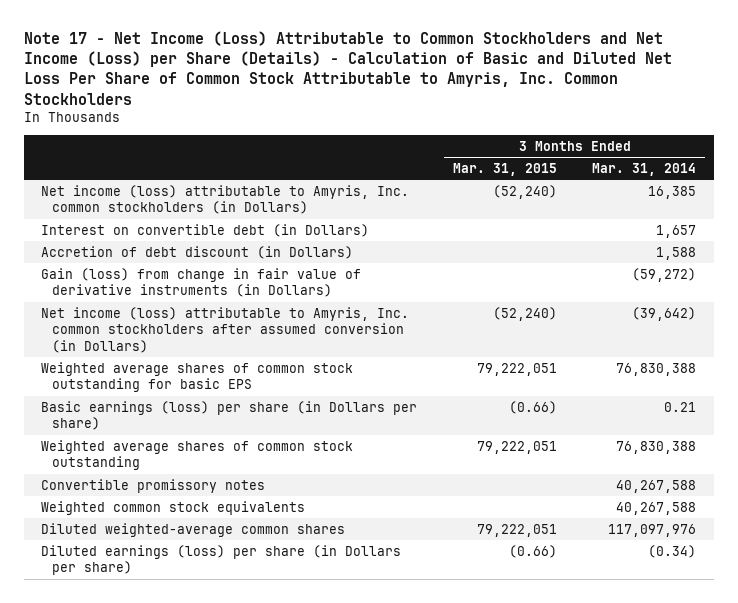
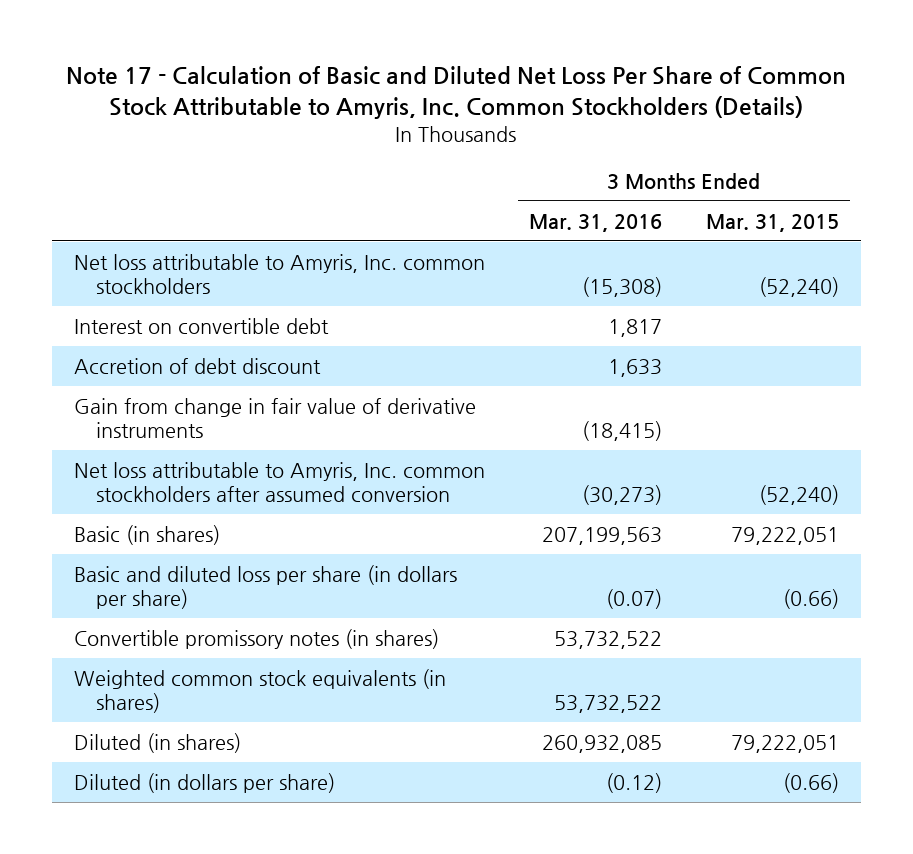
[23,30,672,105] Note 17 - Net Income (Loss) Attributable to Common Stockholders and Net Income (Loss) per Share (Details) - Calculation of Basic and Diluted Net Loss Per Share of Common Stock Attributable to Amyris, Inc. Common Stockholders -> [66,65,847,119] Note 17 - Calculation of Basic and Diluted Net Loss Per Share of Common Stock Attributable to Amyris, Inc. Common Stockholders (Details)
[592,163,697,177] Mar. 31, 2014 -> none
none -> [528,213,662,232] Mar. 31, 2016
[41,439,354,471] Weighted average shares of common stock outstanding -> none
[41,184,410,215] Net income (loss) attributable to Amyris, Inc. common stockholders (in Dollars) -> [73,253,485,294] Net loss attributable to Amyris, Inc. common stockholders
[41,223,370,237] Interest on convertible debt (in Dollars) -> [73,317,329,334] Interest on convertible debt
[41,245,354,259] Accretion of debt discount (in Dollars) -> [73,357,321,374] Accretion of debt discount
[41,267,362,298] Gain (loss) from change in fair value of derivative instruments (in Dollars) -> [73,397,476,438] Gain from change in fair value of derivative instruments
[41,306,410,353] Net income (loss) attributable to Amyris, Inc. common stockholders after assumed conversion (in Dollars) -> [73,461,485,502] Net loss attributable to Amyris, Inc. common stockholders after assumed conversion
[41,361,354,393] Weighted average shares of common stock outstanding for basic EPS -> [73,524,220,545] Basic (in shares)
[41,400,418,431] Basic earnings (loss) per share (in Dollars per share) -> [73,564,457,609] Basic and diluted loss per share (in dollars per share)
[41,478,266,493] Convertible promissory notes -> [73,628,439,649] Convertible promissory notes (in shares)
[41,500,306,515] Weighted common stock equivalents -> [73,668,446,713] Weighted common stock equivalents (in shares)
[41,522,346,537] Diluted weighted-average common shares -> [73,732,241,753] Diluted (in shares)
[41,544,402,576] Diluted earnings (loss) per share (in Dollars per share) -> [73,772,335,793] Diluted (in dollars per share)

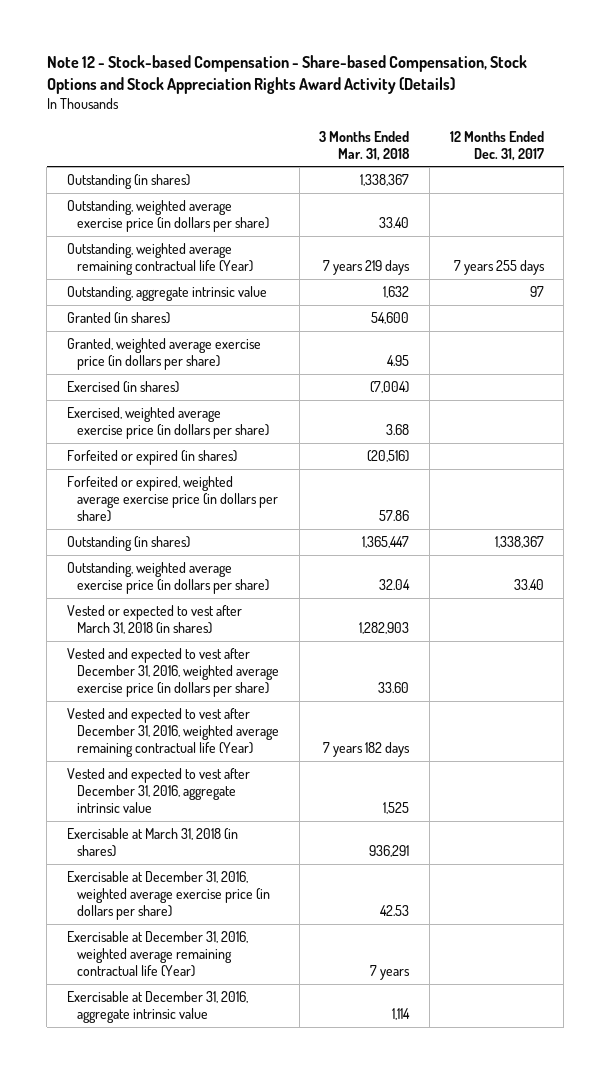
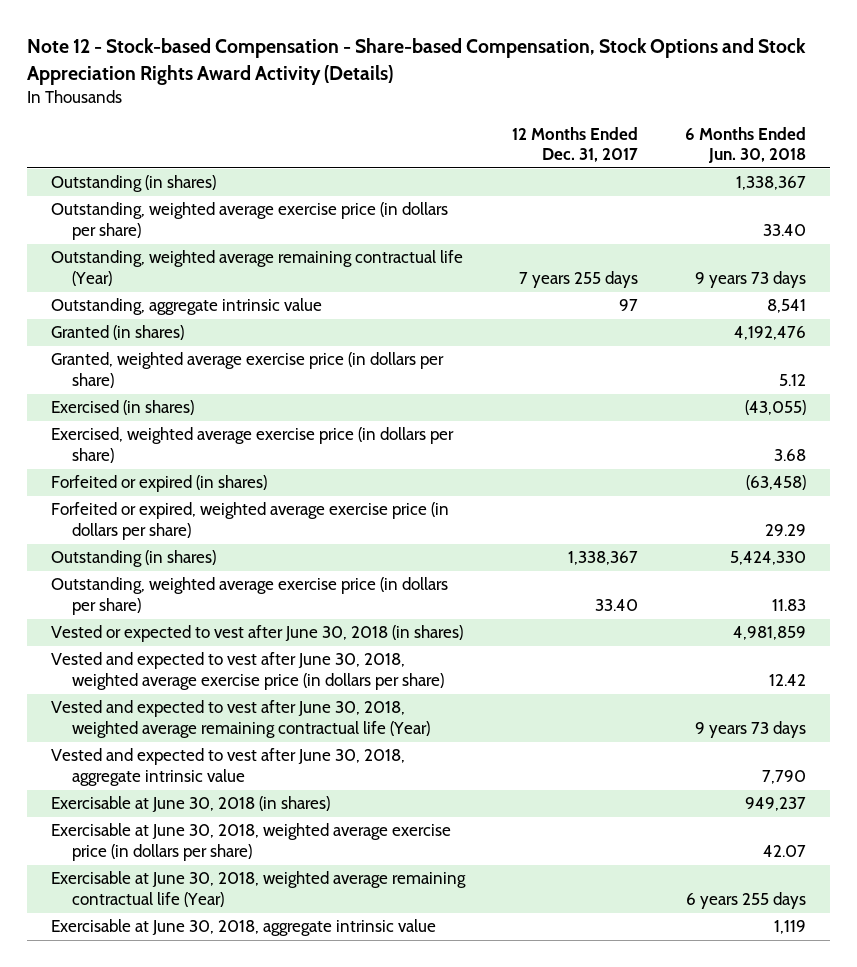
[319,130,411,161] 3 Months Ended Mar. 31, 2018 -> none
none -> [685,126,807,164] 6 Months Ended Jun. 30, 2018
[66,605,242,635] Vested or expected to vest after March 31, 2018 (in shares) -> [50,625,463,643] Vested or expected to vest after June 30, 2018 (in shares)
[66,648,280,697] Vested and expected to vest after December 31, 2016, weighted average exercise price (in dollars per share) -> [50,652,444,691] Vested and expected to vest after June 30, 2018, weighted average exercise price (in dollars per share)
[66,708,280,757] Vested and expected to vest after December 31, 2016, weighted average remaining contractual life (Year) -> [50,700,430,739] Vested and expected to vest after June 30, 2018, weighted average remaining contractual life (Year)
[66,768,250,813] Vested and expected to vest after December 31, 2016, aggregate intrinsic value -> [50,748,405,787] Vested and expected to vest after June 30, 2018, aggregate intrinsic value
[66,828,238,858] Exercisable at March 31, 2018 (in shares) -> [50,796,330,813] Exercisable at June 30, 2018 (in shares)
[66,871,271,920] Exercisable at December 31, 2016, weighted average exercise price (in dollars per share) -> [50,823,451,862] Exercisable at June 30, 2018, weighted average exercise price (in dollars per share)
[66,931,248,977] Exercisable at December 31, 2016, weighted average remaining contractual life (Year) -> [50,871,466,908] Exercisable at June 30, 2018, weighted average remaining contractual life (Year)
[66,991,248,1024] Exercisable at December 31, 2016, aggregate intrinsic value -> [50,919,436,937] Exercisable at June 30, 2018, aggregate intrinsic value

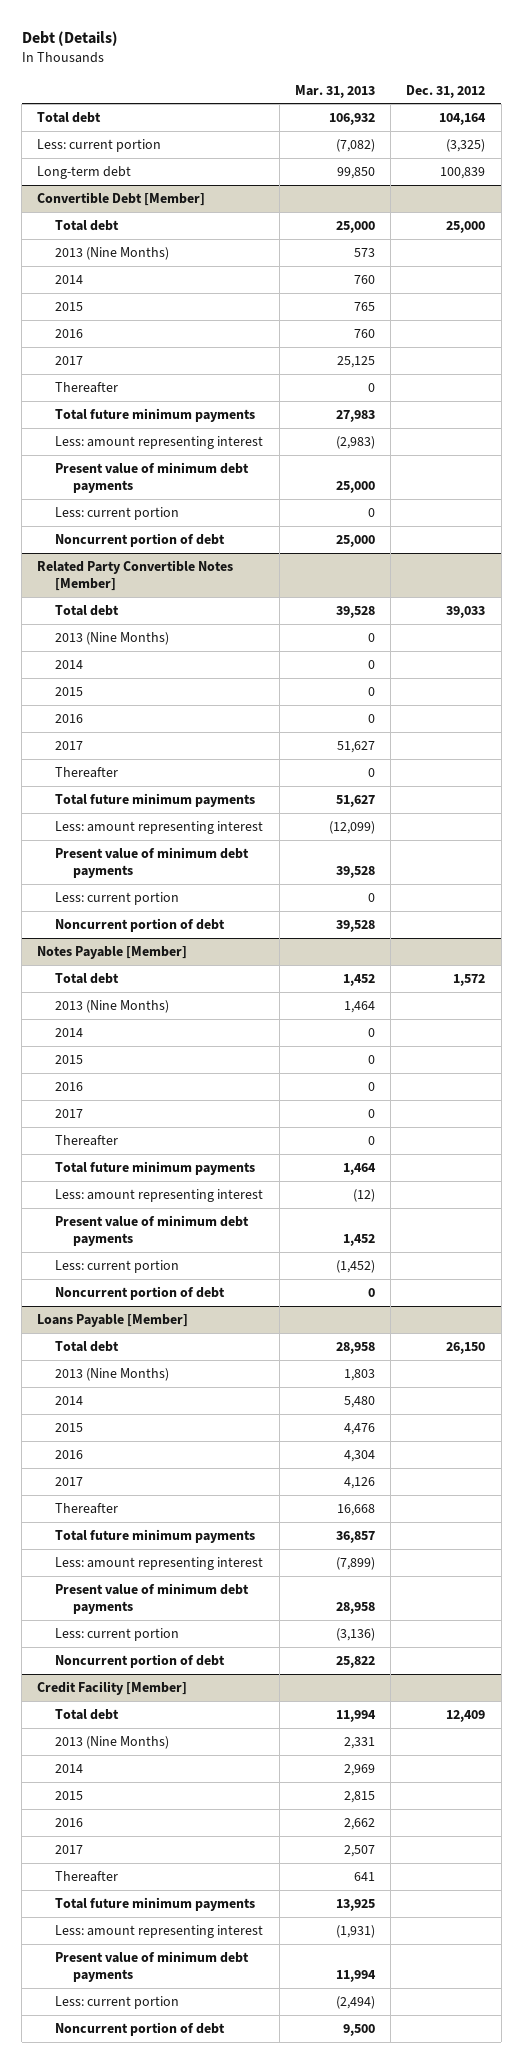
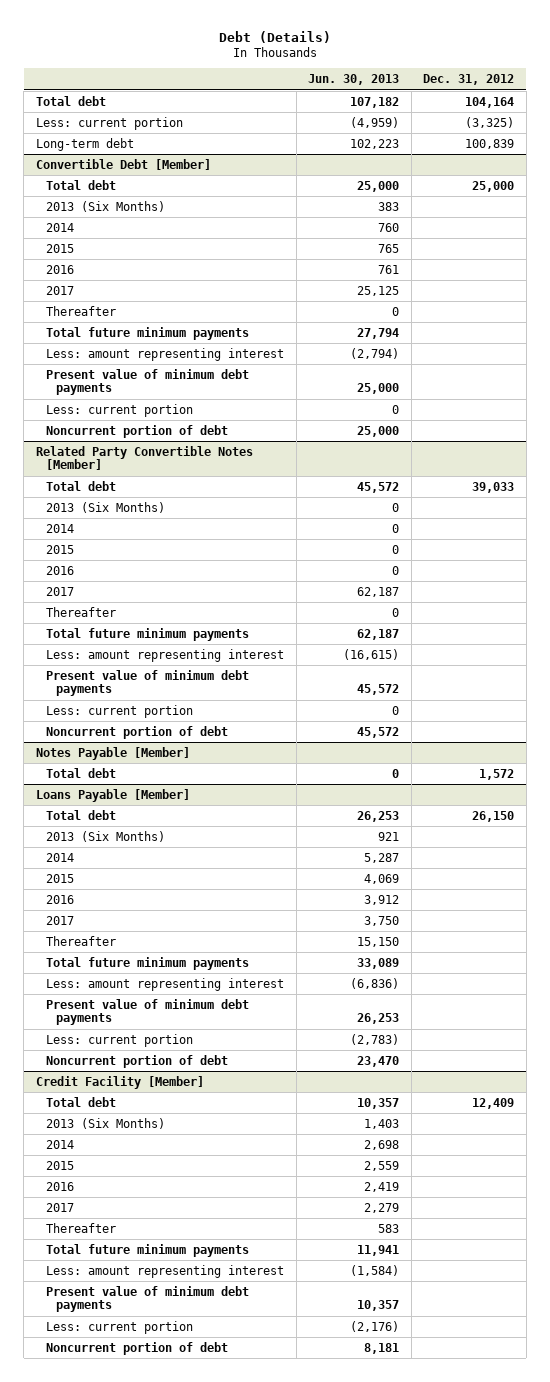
[294,84,375,98] Mar. 31, 2013 -> none
none -> [308,74,400,86] Jun. 30, 2013
[55,247,170,261] 2013 (Nine Months) -> [46,200,166,212] 2013 (Six Months)
[55,632,170,646] 2013 (Nine Months) -> [46,501,166,513] 2013 (Six Months)
[55,1000,170,1014] 2013 (Nine Months) -> none
[55,1028,84,1038] 2014 -> none
[55,1055,84,1065] 2015 -> none
[55,1082,84,1092] 2016 -> none
[55,1109,84,1119] 2017 -> none
[55,1135,119,1147] Thereafter -> none
[55,1161,256,1176] Total future minimum payments -> none
[55,1189,264,1203] Less: amount representing interest -> none
[55,1215,250,1246] Present value of minimum debt payments -> none
[55,1260,180,1274] Less: current portion -> none
[55,1286,226,1301] Noncurrent portion of debt -> none
[55,1368,170,1382] 2013 (Nine Months) -> [46,830,166,842] 2013 (Six Months)
[55,1736,170,1750] 2013 (Nine Months) -> [46,1117,166,1129] 2013 (Six Months)

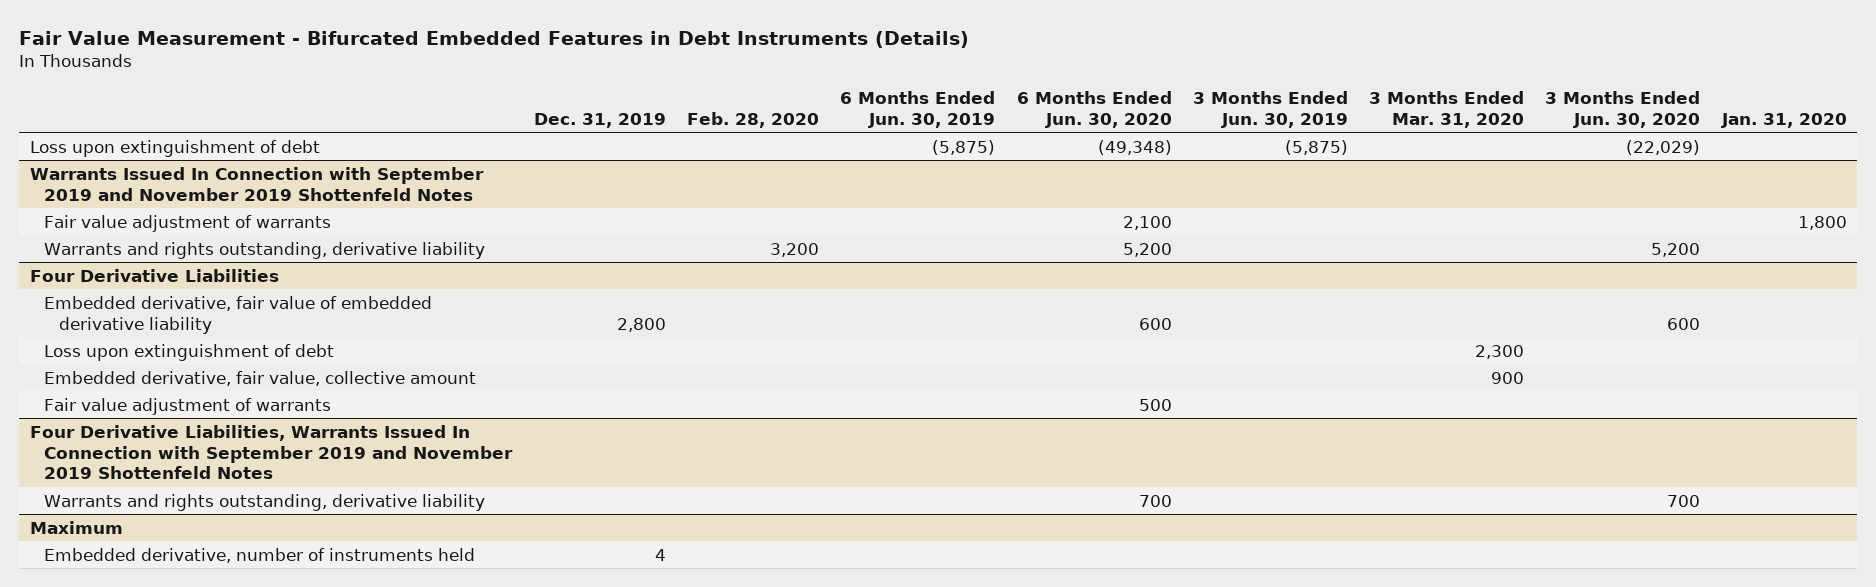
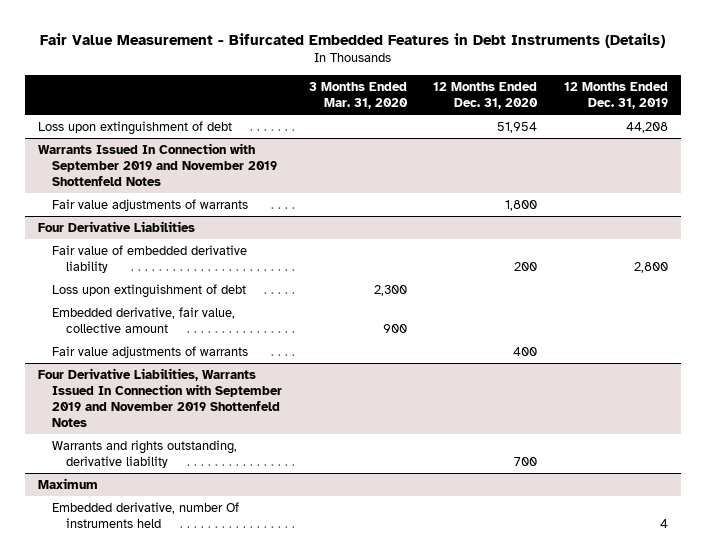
[533,112,666,128] Dec. 31, 2019 -> none
[686,111,819,128] Feb. 28, 2020 -> none
[840,90,996,128] 6 Months Ended Jun. 30, 2019 -> none
[1016,90,1172,128] 6 Months Ended Jun. 30, 2020 -> none
[1192,90,1348,128] 3 Months Ended Jun. 30, 2019 -> none
[1545,90,1701,128] 3 Months Ended Jun. 30, 2020 -> none
[1720,112,1847,128] Jan. 31, 2020 -> none
none -> [433,82,539,110] 12 Months Ended Dec. 31, 2020
none -> [564,82,669,110] 12 Months Ended Dec. 31, 2019
[44,241,486,259] Warrants and rights outstanding, derivative liability -> none
[44,214,332,232] Fair value adjustment of warrants -> [51,198,248,211] Fair value adjustments of warrants
[44,295,433,334] Embedded derivative, fair value of embedded derivative liability -> [51,244,247,273] Fair value of embedded derivative liability
[44,397,332,415] Fair value adjustment of warrants -> [51,345,248,358] Fair value adjustments of warrants
[44,547,476,563] Embedded derivative, number of instruments held -> [51,501,239,528] Embedded derivative, number Of instruments held

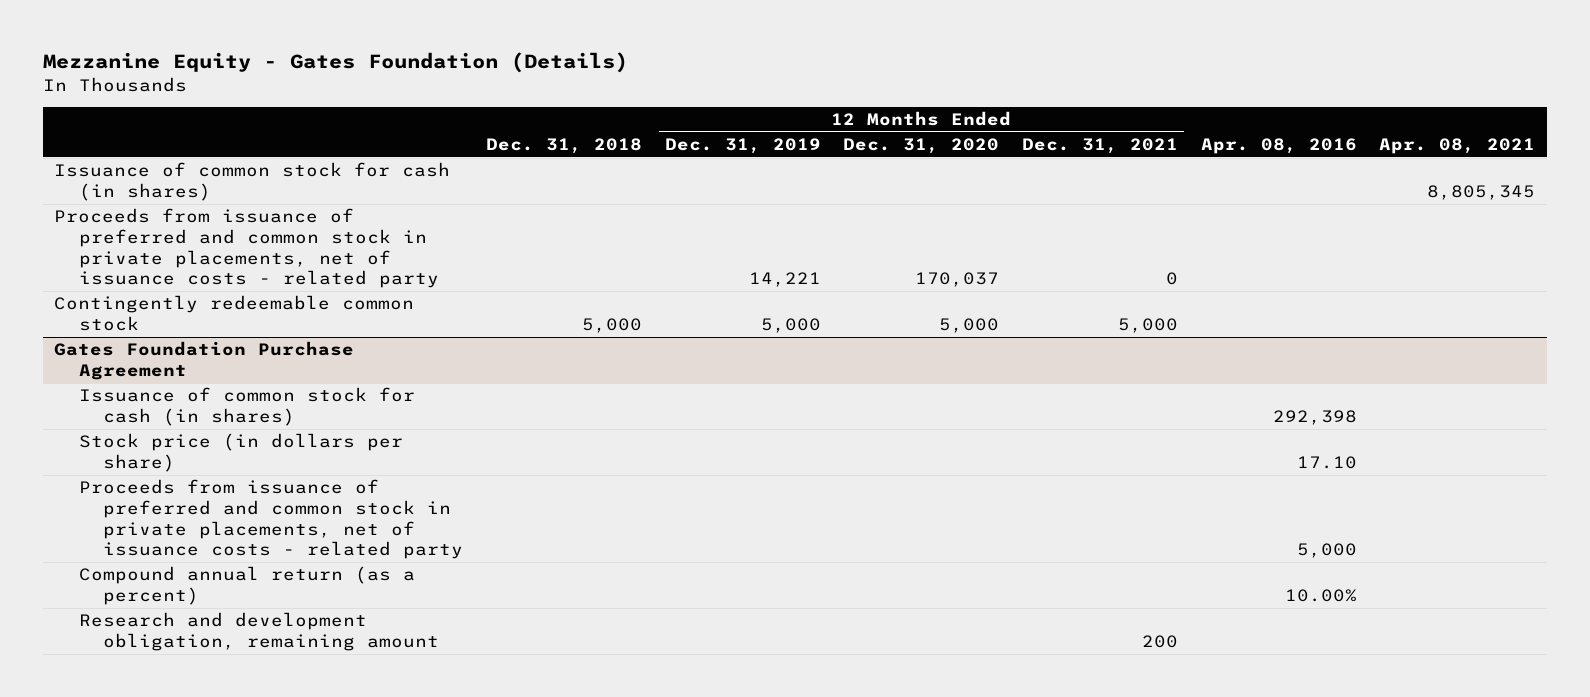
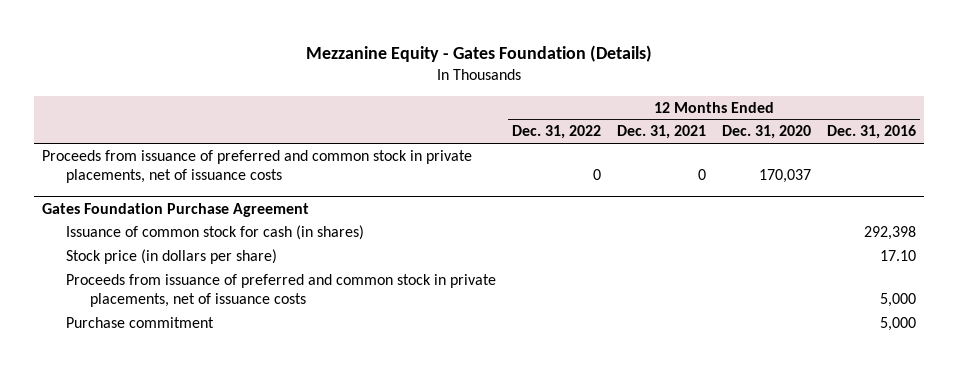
[486,138,643,155] Dec. 31, 2018 -> none
[664,138,821,155] Dec. 31, 2019 -> none
[1200,138,1357,155] Apr. 08, 2016 -> none
[1379,138,1536,155] Apr. 08, 2021 -> none
none -> [512,125,602,140] Dec. 31, 2022
none -> [826,125,916,140] Dec. 31, 2016
[54,162,451,201] Issuance of common stock for cash (in shares) -> none
[54,295,415,331] Contingently redeemable common stock -> none
[54,208,439,289] Proceeds from issuance of preferred and common stock in private placements, net of issuance costs - related party -> [42,149,473,184] Proceeds from issuance of preferred and common stock in private placements, net of issuance costs
[78,566,415,605] Compound annual return (as a percent) -> none
[78,612,440,651] Research and development obligation, remaining amount -> none
[78,479,464,560] Proceeds from issuance of preferred and common stock in private placements, net of issuance costs - related party -> [66,273,497,308] Proceeds from issuance of preferred and common stock in private placements, net of issuance costs
none -> [66,316,215,328] Purchase commitment

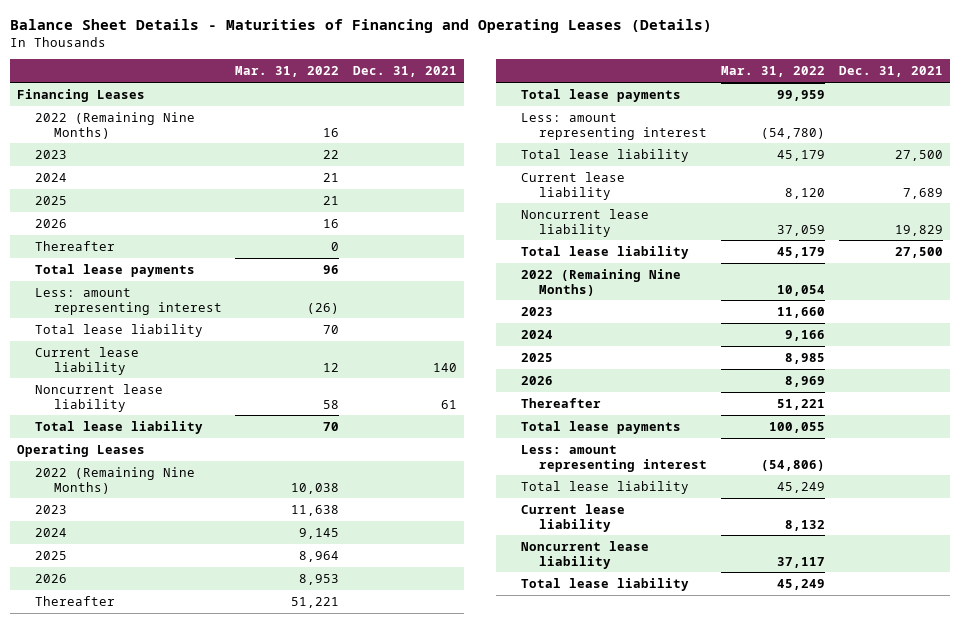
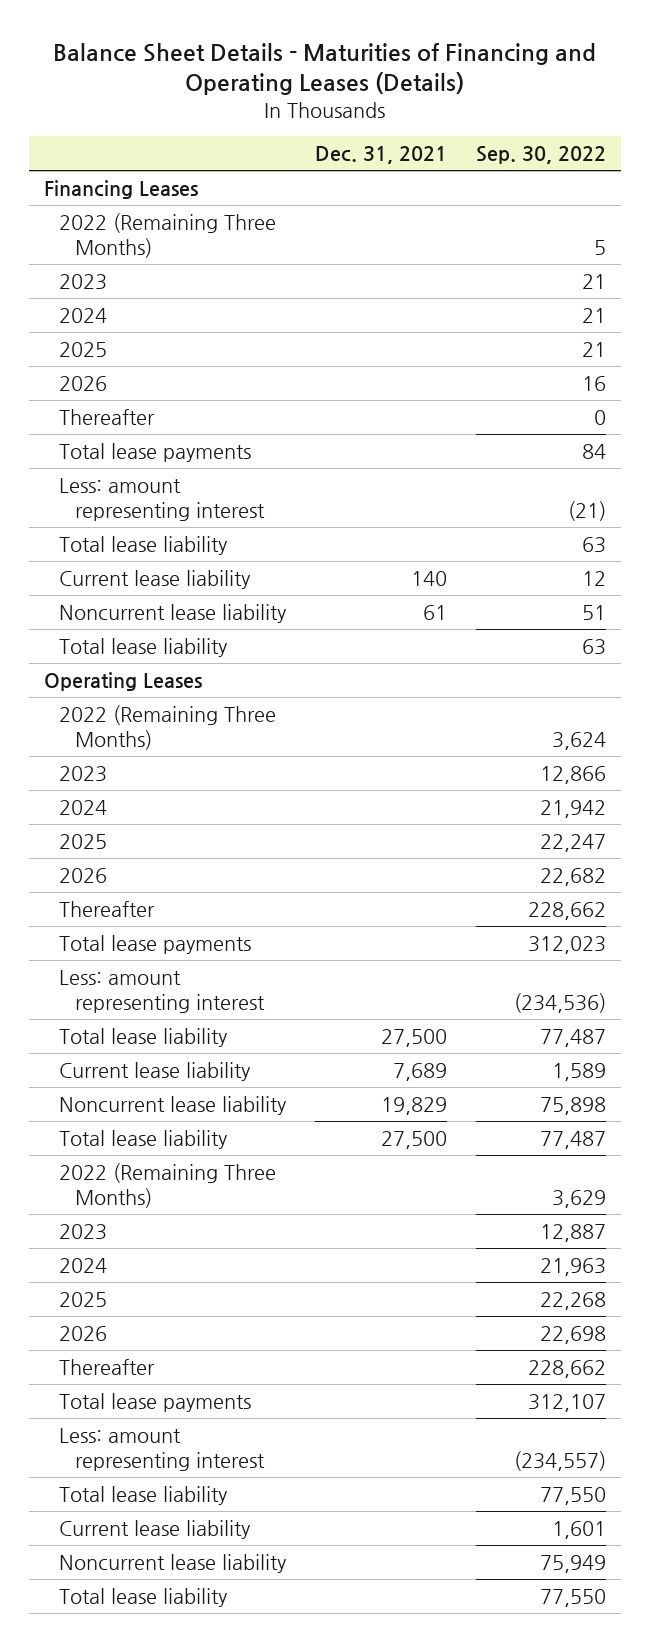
[235,66,340,78] Mar. 31, 2022 -> none
none -> [476,146,607,165] Sep. 30, 2022
[35,111,196,139] 2022 (Remaining Nine Months) -> [59,212,277,259] 2022 (Remaining Three Months)
[35,466,196,494] 2022 (Remaining Nine Months) -> [59,704,277,751] 2022 (Remaining Three Months)
[520,268,681,296] 2022 (Remaining Nine Months) -> [59,1162,277,1209] 2022 (Remaining Three Months)

